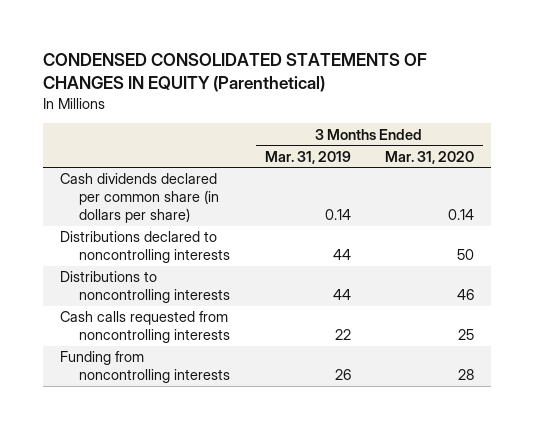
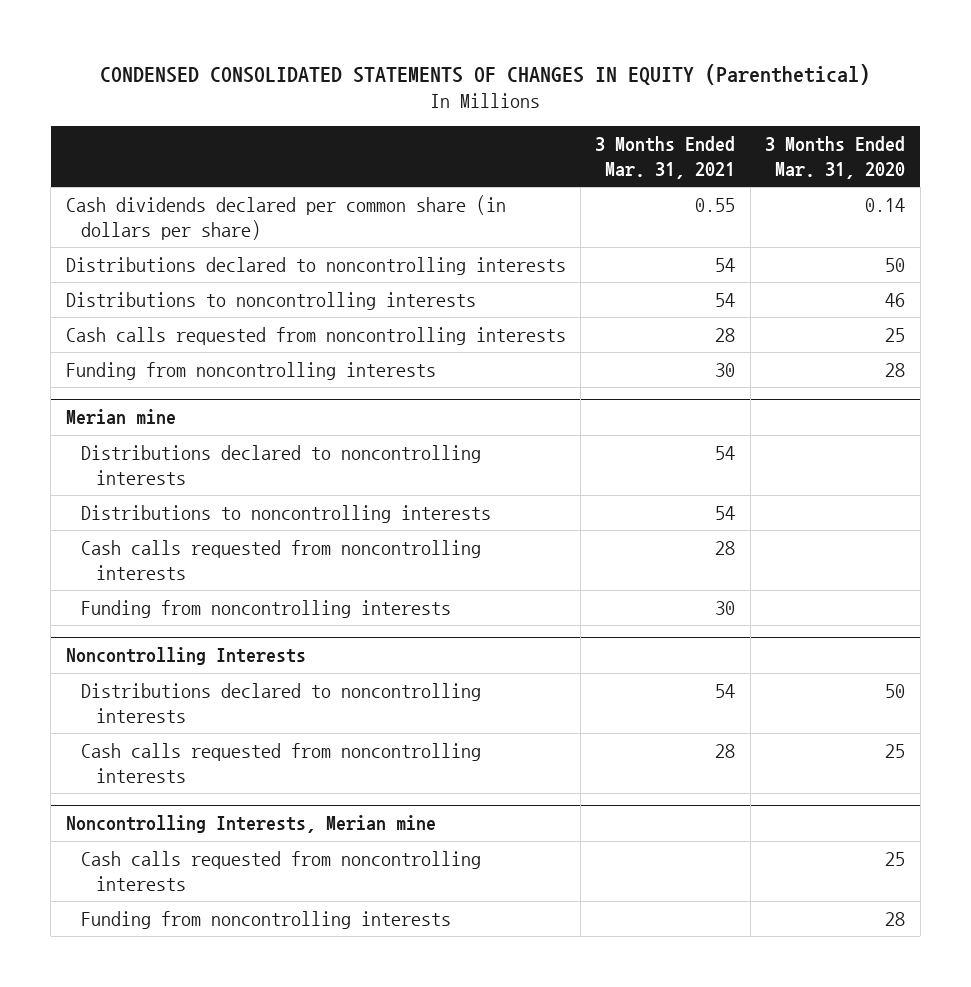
[264,150,351,164] Mar. 31, 2019 -> none
none -> [595,135,736,179] 3 Months Ended Mar. 31, 2021
none -> [65,409,176,425] Merian mine
none -> [80,444,481,485] Distributions declared to noncontrolling interests
none -> [80,504,491,523] Distributions to noncontrolling interests
none -> [80,539,481,580] Cash calls requested from noncontrolling interests
none -> [80,599,451,618] Funding from noncontrolling interests
none -> [65,647,306,666] Noncontrolling Interests
none -> [80,682,481,723] Distributions declared to noncontrolling interests
none -> [80,742,481,783] Cash calls requested from noncontrolling interests
none -> [65,815,436,834] Noncontrolling Interests, Merian mine
none -> [80,850,481,891] Cash calls requested from noncontrolling interests
none -> [80,910,451,929] Funding from noncontrolling interests

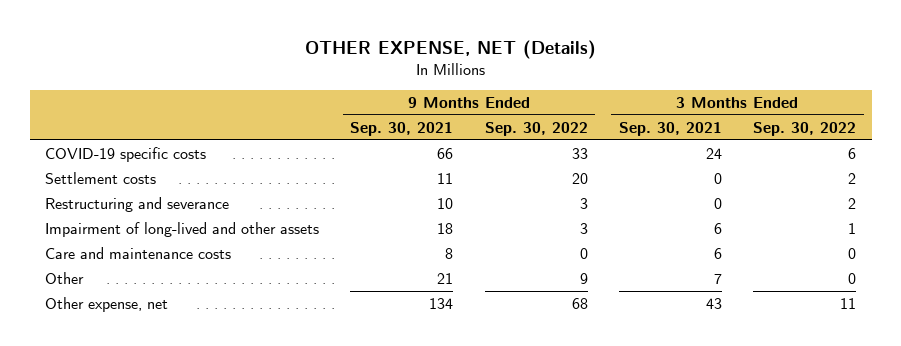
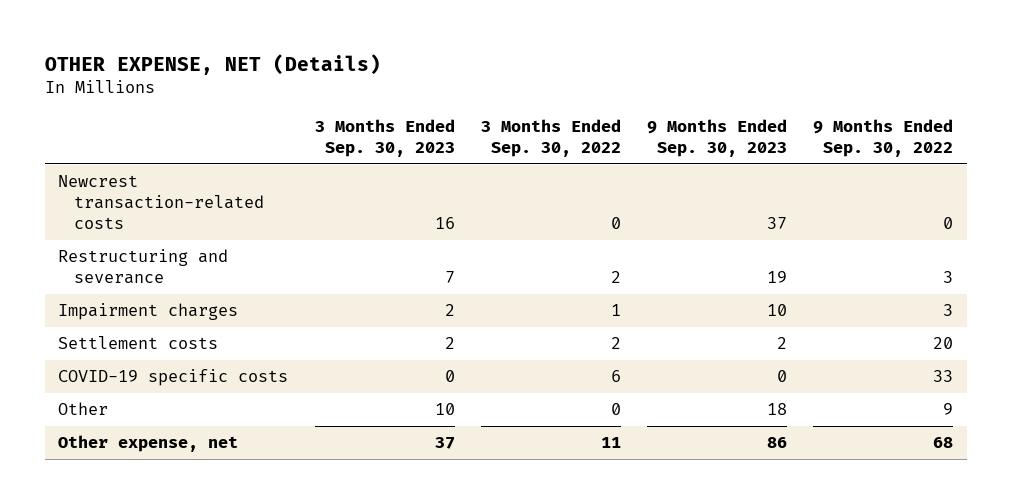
[350,121,454,136] Sep. 30, 2021 -> none
[618,121,722,136] Sep. 30, 2021 -> none
none -> [314,119,455,157] 3 Months Ended Sep. 30, 2023
none -> [647,119,788,157] 9 Months Ended Sep. 30, 2023
none -> [58,175,264,230] Newcrest transaction-related costs
[45,246,232,259] Care and maintenance costs -> none
[45,221,320,237] Impairment of long-lived and other assets -> [58,303,239,321] Impairment charges
[45,171,157,184] Settlement costs -> [58,336,219,350] Settlement costs
[45,146,207,162] COVID-19 specific costs -> [58,369,289,387] COVID-19 specific costs

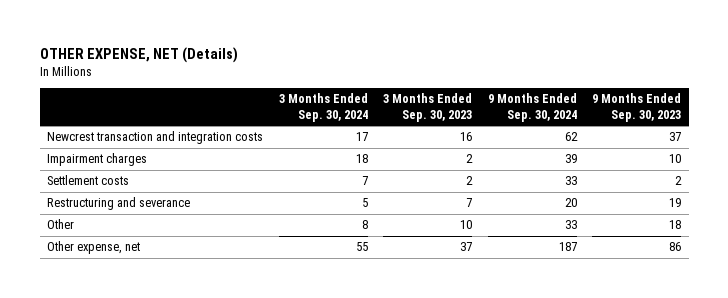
[480,119,621,157] 3 Months Ended Sep. 30, 2022 -> none
[813,119,954,157] 9 Months Ended Sep. 30, 2022 -> none
none -> [278,93,368,122] 3 Months Ended Sep. 30, 2024
none -> [487,93,577,122] 9 Months Ended Sep. 30, 2024
[58,175,264,230] Newcrest transaction-related costs -> [47,131,264,145] Newcrest transaction and integration costs
[58,369,289,387] COVID-19 specific costs -> none
[58,249,229,285] Restructuring and severance -> [47,197,191,211] Restructuring and severance

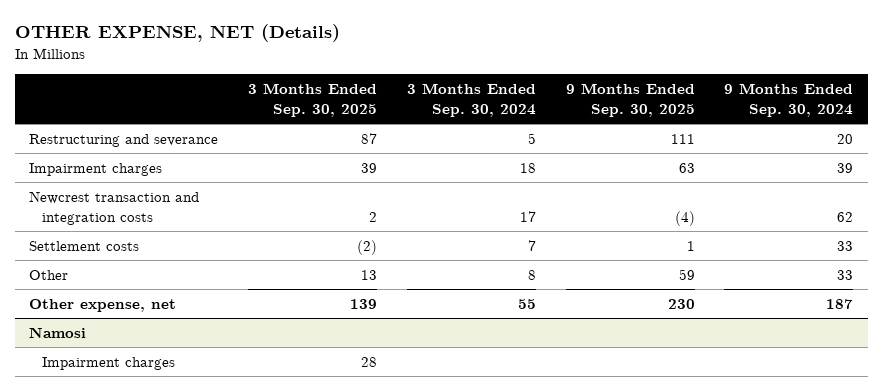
[383,93,473,122] 3 Months Ended Sep. 30, 2023 -> none
[591,93,681,122] 9 Months Ended Sep. 30, 2023 -> none
none -> [248,82,378,117] 3 Months Ended Sep. 30, 2025
none -> [565,82,695,117] 9 Months Ended Sep. 30, 2025
[47,197,191,211] Restructuring and severance -> [29,133,219,147] Restructuring and severance
[47,131,264,145] Newcrest transaction and integration costs -> [29,190,200,225] Newcrest transaction and integration costs
none -> [29,326,87,338] Namosi
none -> [42,356,176,370] Impairment charges

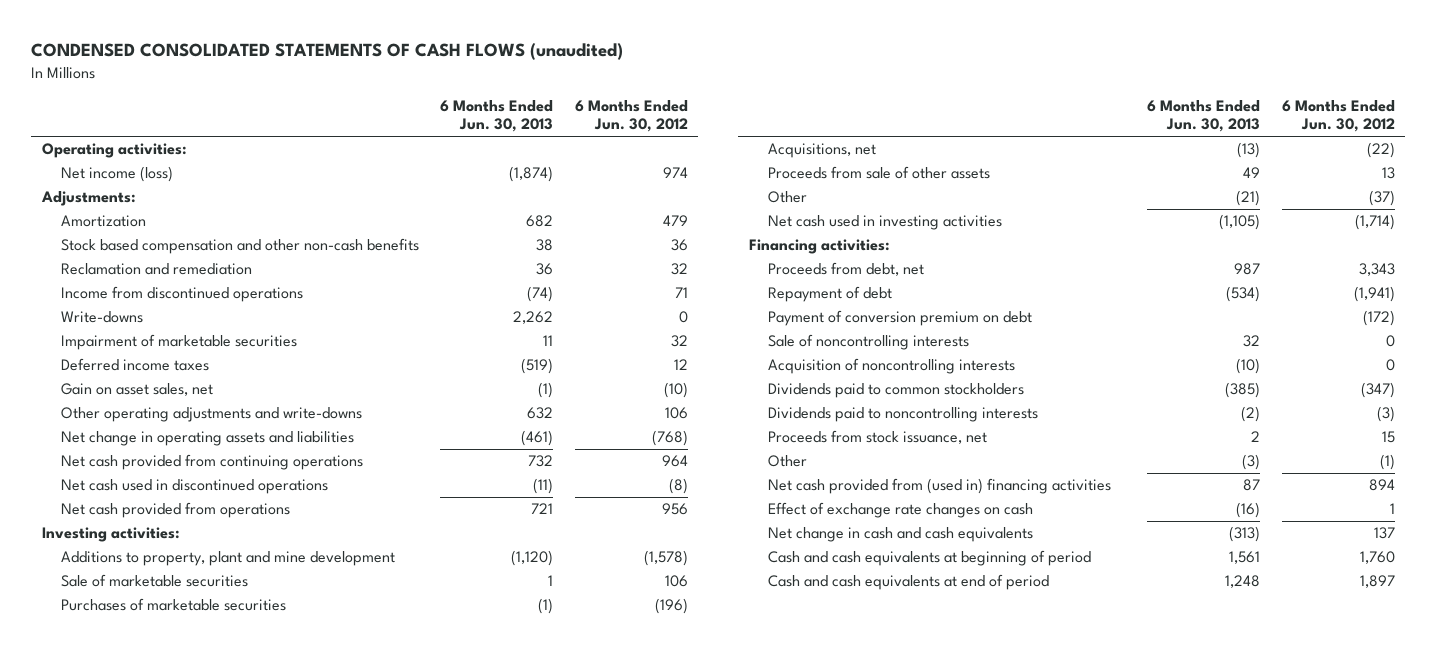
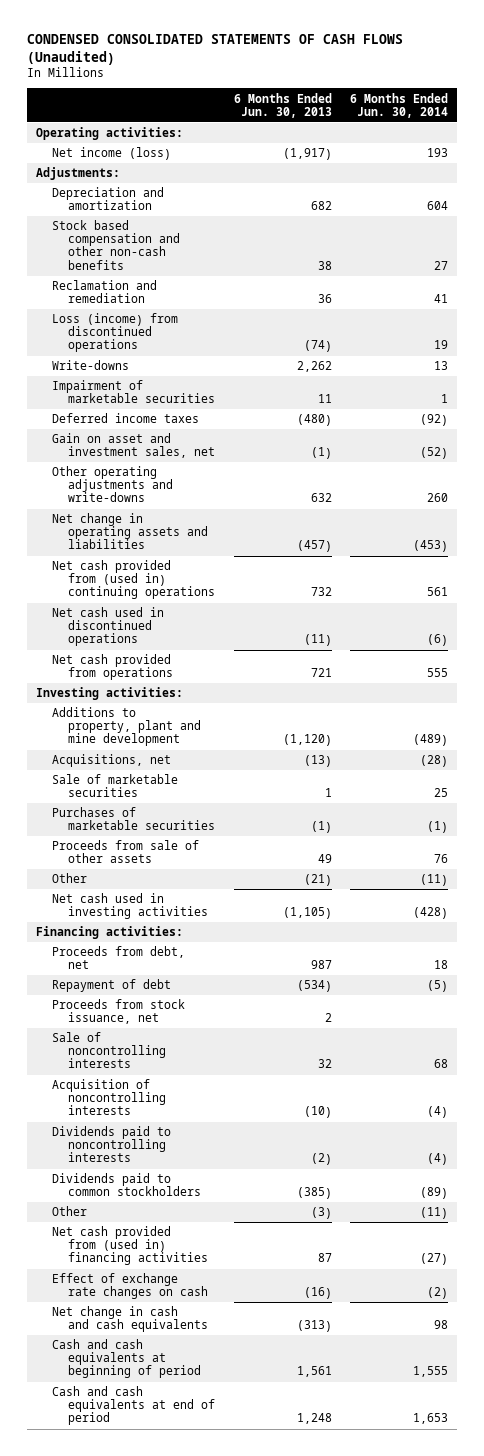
[31,43,624,61] CONDENSED CONSOLIDATED STATEMENTS OF CASH FLOWS (unaudited) -> [26,34,403,65] CONDENSED CONSOLIDATED STATEMENTS OF CASH FLOWS (Unaudited)
[574,100,688,133] 6 Months Ended Jun. 30, 2012 -> none
none -> [350,92,449,118] 6 Months Ended Jun. 30, 2014
[509,166,554,183] (1,874) -> [282,148,332,161] (1,917)
[60,215,146,228] Amortization -> [52,187,165,211] Depreciation and amortization
[60,286,303,303] Income from discontinued operations -> [52,313,179,353] Loss (income) from discontinued operations
[521,358,554,375] (519) -> [296,414,332,427] (480)
[60,383,213,397] Gain on asset sales, net -> [52,433,216,459] Gain on asset and investment sales, net
[521,430,554,447] (461) -> [296,540,332,553] (457)
[60,454,363,471] Net cash provided from continuing operations -> [52,560,216,600] Net cash provided from (used in) continuing operations
[767,143,876,159] Acquisitions, net -> [52,754,172,768] Acquisitions, net
[767,310,1032,327] Payment of conversion premium on debt -> none
[767,430,987,445] Proceeds from stock issuance, net -> [52,999,186,1025] Proceeds from stock issuance, net
[767,383,1024,399] Dividends paid to common stockholders -> [52,1173,202,1197] Dividends paid to common stockholders

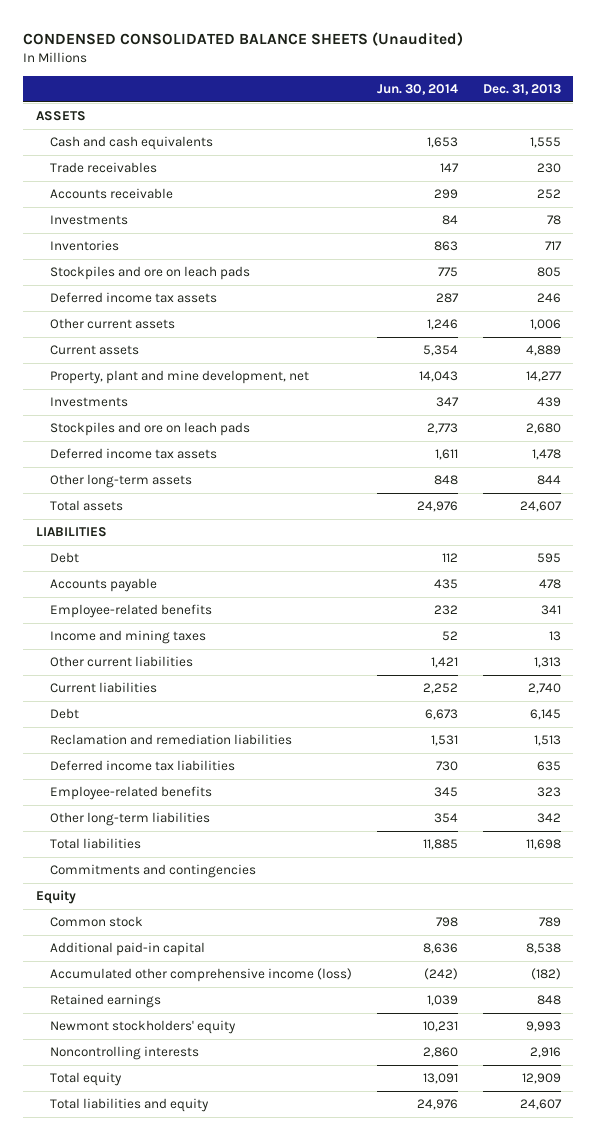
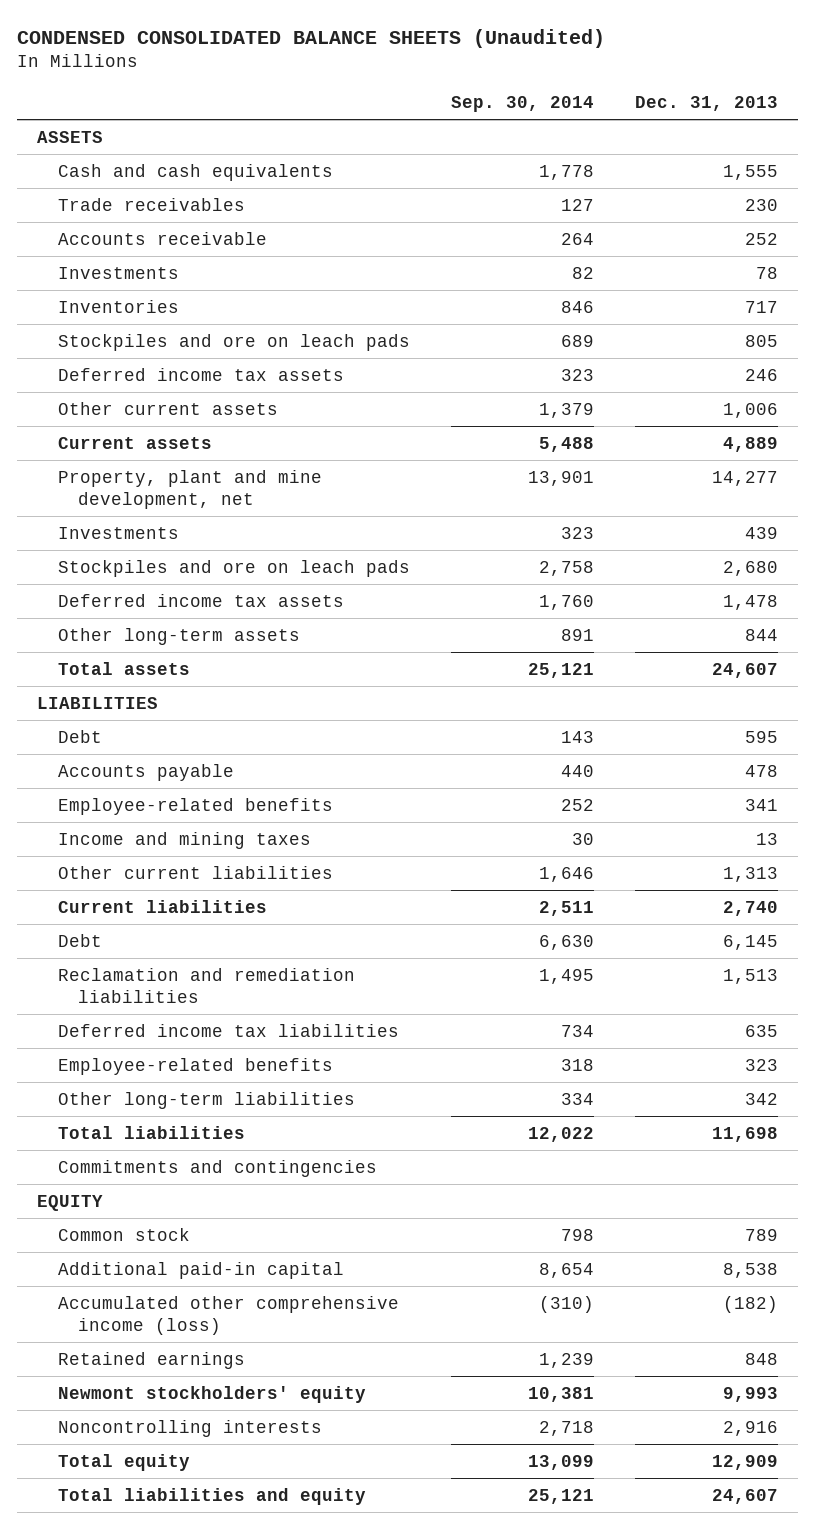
[376,84,458,96] Jun. 30, 2014 -> none
none -> [450,95,594,112] Sep. 30, 2014
[35,890,76,905] Equity -> [37,1194,104,1211] EQUITY

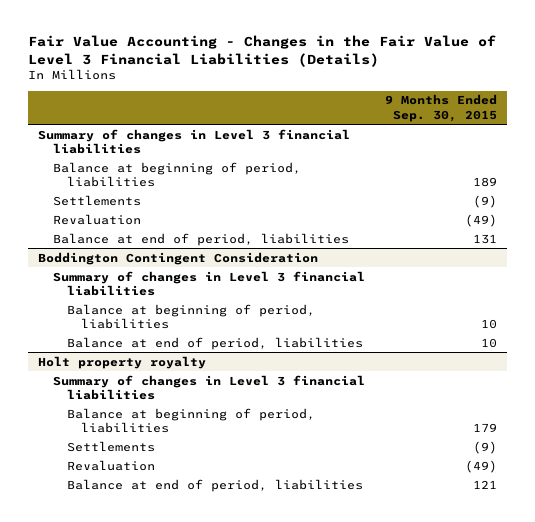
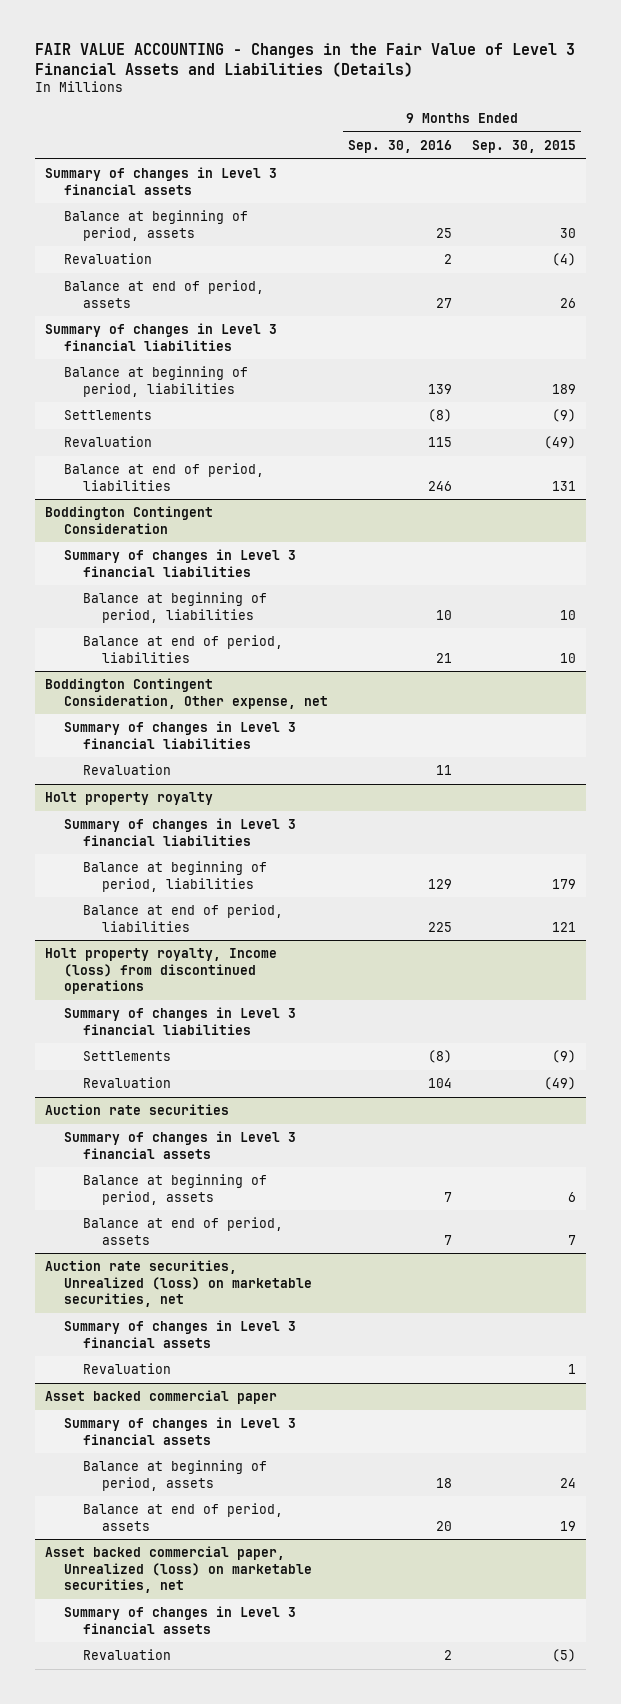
[28,34,497,67] Fair Value Accounting - Changes in the Fair Value of Level 3 Financial Liabilities (Details) -> [34,42,575,77] FAIR VALUE ACCOUNTING - Changes in the Fair Value of Level 3 Financial Assets and Liabilities (Details)
none -> [347,139,452,153] Sep. 30, 2016
none -> [44,167,277,195] Summary of changes in Level 3 financial assets
none -> [63,210,248,241] Balance at beginning of period, assets
none -> [63,253,152,265] Revaluation
none -> [63,280,264,308] Balance at end of period, assets
none -> [44,678,328,709] Boddington Contingent Consideration, Other expense, net
none -> [63,721,296,749] Summary of changes in Level 3 financial liabilities
none -> [83,764,172,776] Revaluation
[66,478,363,492] Balance at end of period, liabilities -> [83,904,284,932] Balance at end of period, liabilities
none -> [44,948,277,995] Holt property royalty, Income (loss) from discontinued operations
none -> [63,1007,296,1035] Summary of changes in Level 3 financial liabilities
none -> [44,1104,229,1116] Auction rate securities
none -> [63,1131,296,1159] Summary of changes in Level 3 financial assets
none -> [83,1174,268,1205] Balance at beginning of period, assets
none -> [83,1217,284,1245] Balance at end of period, assets
none -> [44,1260,312,1308] Auction rate securities, Unrealized (loss) on marketable securities, net
none -> [63,1320,296,1348] Summary of changes in Level 3 financial assets
none -> [83,1363,172,1375] Revaluation
none -> [44,1390,277,1405] Asset backed commercial paper
none -> [63,1417,296,1445] Summary of changes in Level 3 financial assets
none -> [83,1460,268,1491] Balance at beginning of period, assets
none -> [83,1503,284,1531] Balance at end of period, assets
none -> [44,1546,312,1594] Asset backed commercial paper, Unrealized (loss) on marketable securities, net
none -> [63,1606,296,1634] Summary of changes in Level 3 financial assets
none -> [83,1649,172,1661] Revaluation

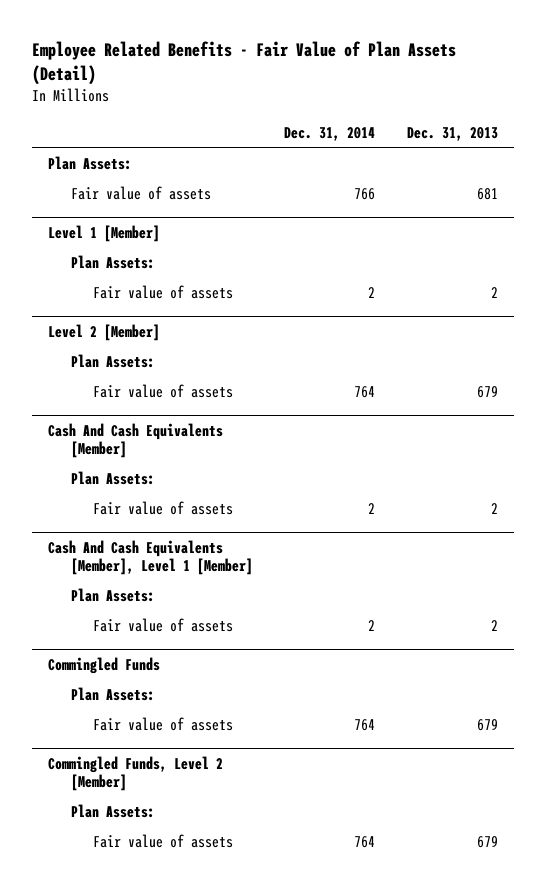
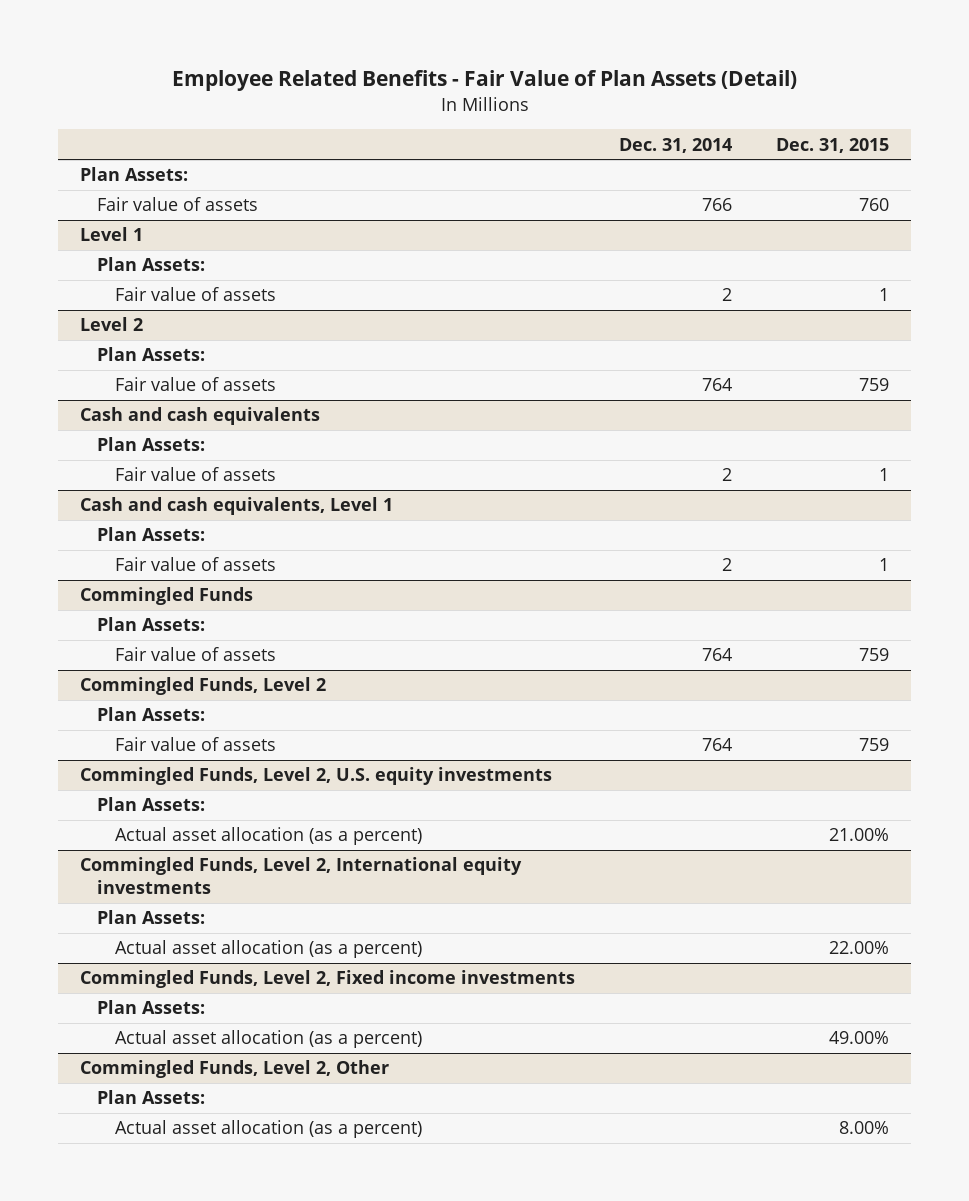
[407,126,499,141] Dec. 31, 2013 -> none
none -> [776,137,890,153] Dec. 31, 2015
[47,224,160,242] Level 1 [Member] -> [80,227,144,242] Level 1
[47,323,160,341] Level 2 [Member] -> [80,317,144,332] Level 2
[47,422,223,458] Cash And Cash Equivalents [Member] -> [80,407,321,426] Cash and cash equivalents
[47,539,253,575] Cash And Cash Equivalents [Member], Level 1 [Member] -> [80,497,394,516] Cash and cash equivalents, Level 1
[47,755,223,791] Commingled Funds, Level 2 [Member] -> [80,677,327,696] Commingled Funds, Level 2
none -> [80,767,553,786] Commingled Funds, Level 2, U.S. equity investments
none -> [97,797,206,812] Plan Assets:
none -> [114,827,422,846] Actual asset allocation (as a percent)
none -> [80,857,523,895] Commingled Funds, Level 2, International equity investments
none -> [97,910,206,925] Plan Assets:
none -> [114,940,422,959] Actual asset allocation (as a percent)
none -> [80,970,576,989] Commingled Funds, Level 2, Fixed income investments
none -> [97,1000,206,1015] Plan Assets:
none -> [114,1030,422,1049] Actual asset allocation (as a percent)
none -> [80,1060,390,1079] Commingled Funds, Level 2, Other
none -> [97,1090,206,1105] Plan Assets:
none -> [114,1120,422,1139] Actual asset allocation (as a percent)

